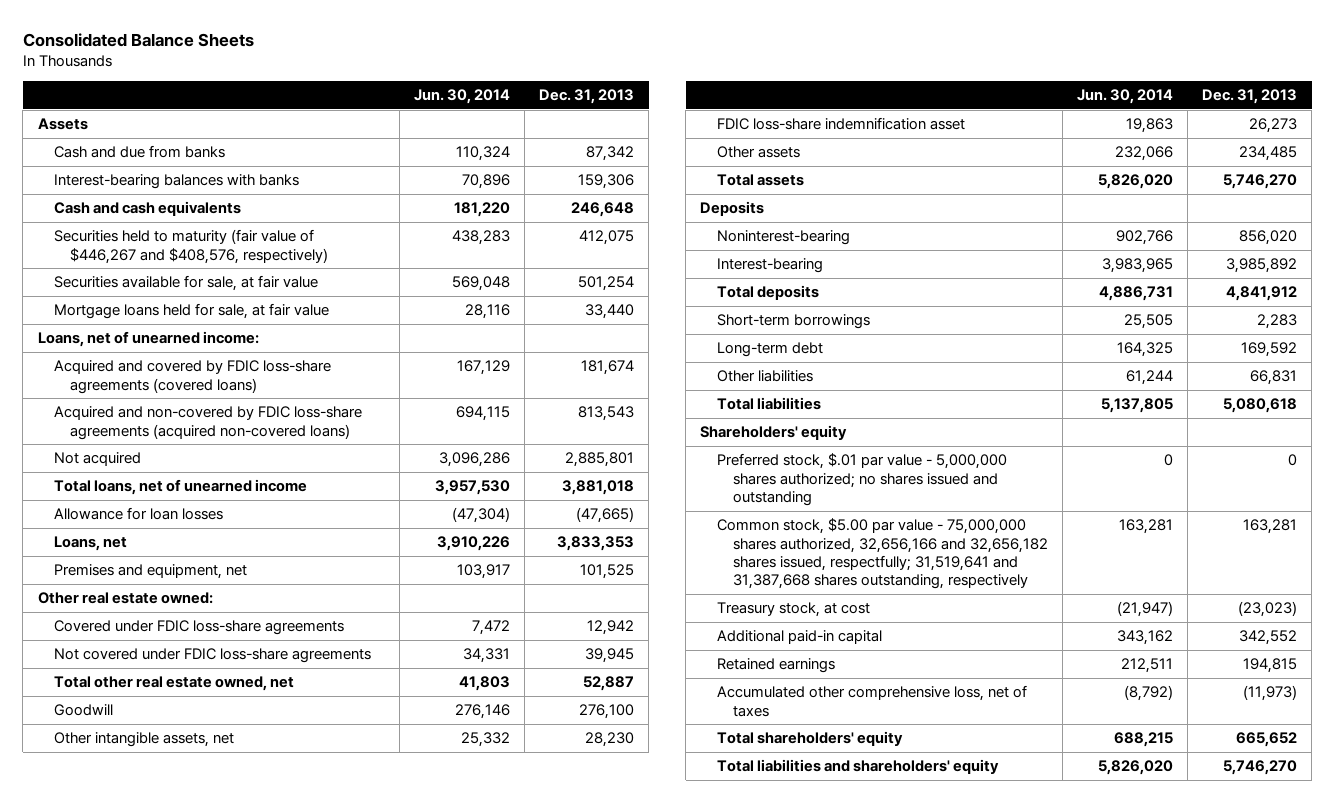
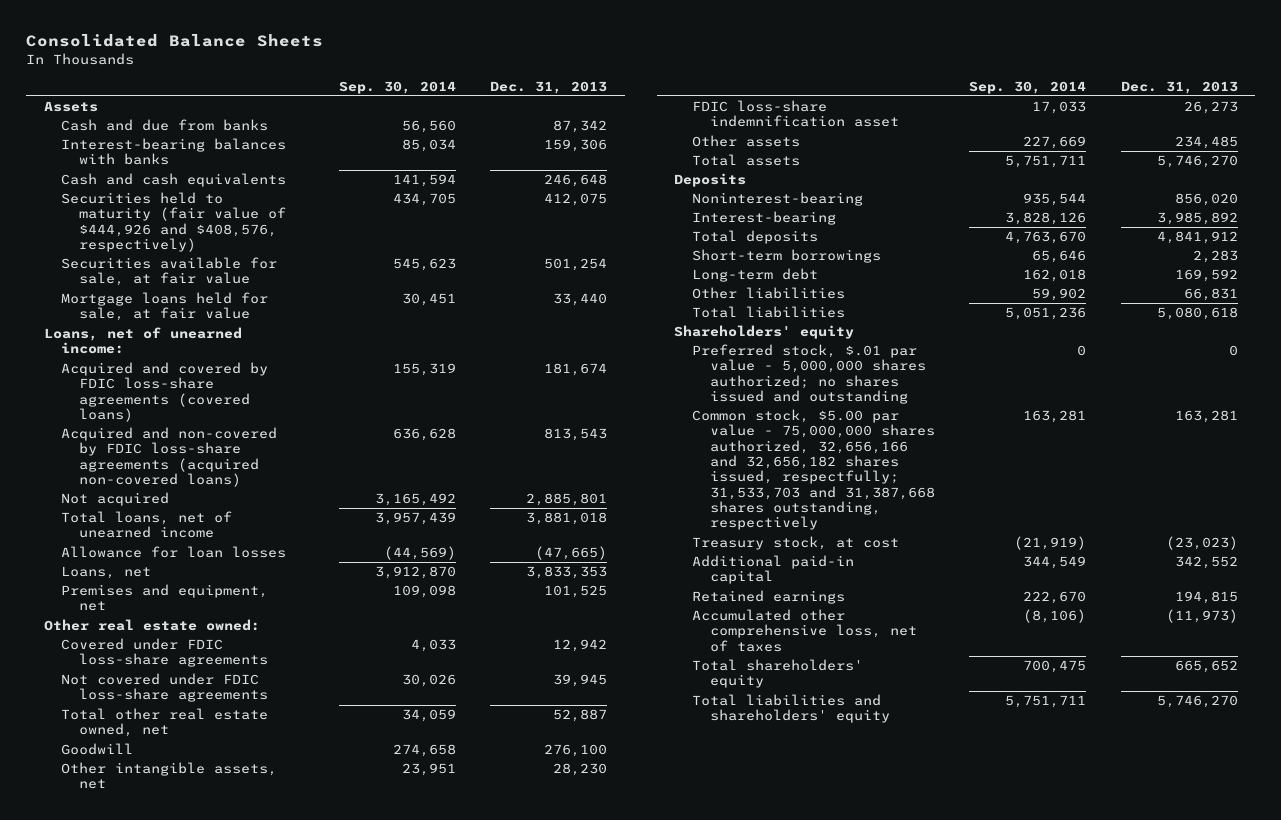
[414,88,511,104] Jun. 30, 2014 -> none
none -> [338,80,456,94] Sep. 30, 2014
[53,229,329,264] Securities held to maturity (fair value of $446,267 and $408,576, respectively) -> [61,192,287,253] Securities held to maturity (fair value of $444,926 and $408,576, respectively)
[716,518,1048,590] Common stock, $5.00 par value - 75,000,000 shares authorized, 32,656,166 and 32,656,182 shares issued, respectfully; 31,519,641 and 31,387,668 shares outstanding, respectively -> [691,409,935,531] Common stock, $5.00 par value - 75,000,000 shares authorized, 32,656,166 and 32,656,182 shares issued, respectfully; 31,533,703 and 31,387,668 shares outstanding, respectively

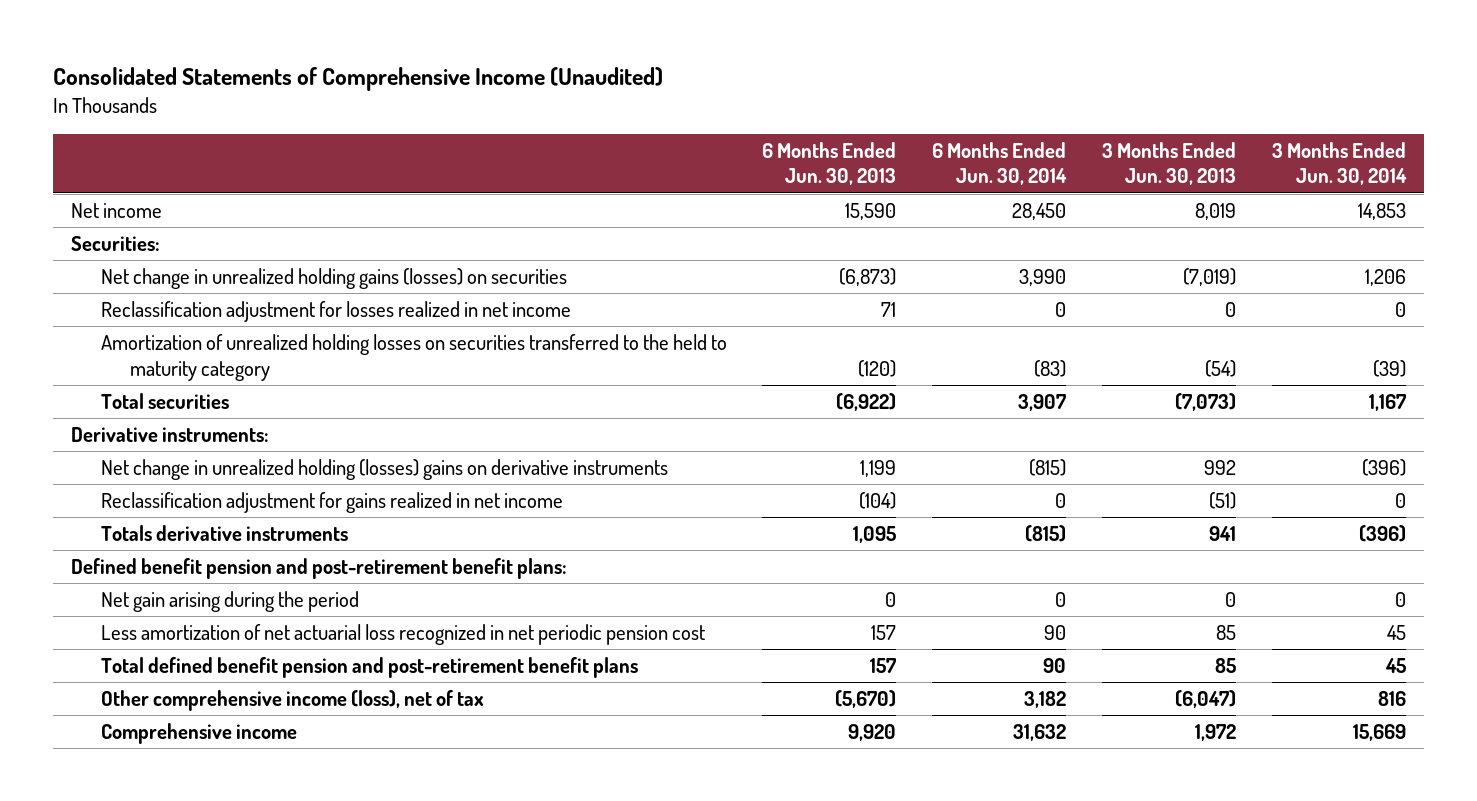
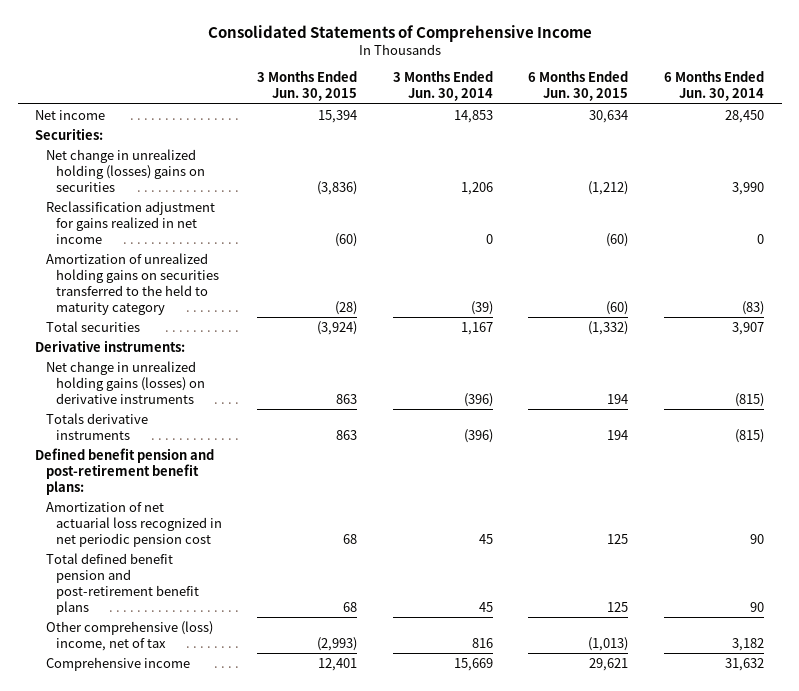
[53,67,664,92] Consolidated Statements of Comprehensive Income (Unaudited) -> [207,24,592,42] Consolidated Statements of Comprehensive Income
[762,141,897,186] 6 Months Ended Jun. 30, 2013 -> none
[1102,141,1237,186] 3 Months Ended Jun. 30, 2013 -> none
none -> [257,71,358,102] 3 Months Ended Jun. 30, 2015
none -> [528,71,629,102] 6 Months Ended Jun. 30, 2015
[100,301,571,323] Reclassification adjustment for losses realized in net income -> none
[100,268,567,290] Net change in unrealized holding gains (losses) on securities -> [45,148,205,192] Net change in unrealized holding (losses) gains on securities
[100,492,563,514] Reclassification adjustment for gains realized in net income -> [45,200,215,244] Reclassification adjustment for gains realized in net income
[100,334,727,381] Amortization of unrealized holding losses on securities transferred to the held to maturity category -> [45,252,219,315] Amortization of unrealized holding gains on securities transferred to the held to maturity category
[100,459,668,481] Net change in unrealized holding (losses) gains on derivative instruments -> [45,360,205,404] Net change in unrealized holding gains (losses) on derivative instruments
[100,591,359,613] Net gain arising during the period -> none
[100,624,705,646] Less amortization of net actuarial loss recognized in net periodic pension cost -> [45,501,222,547] Amortization of net actuarial loss recognized in net periodic pension cost
[100,690,484,712] Other comprehensive income (loss), net of tax -> [45,620,213,651] Other comprehensive (loss) income, net of tax

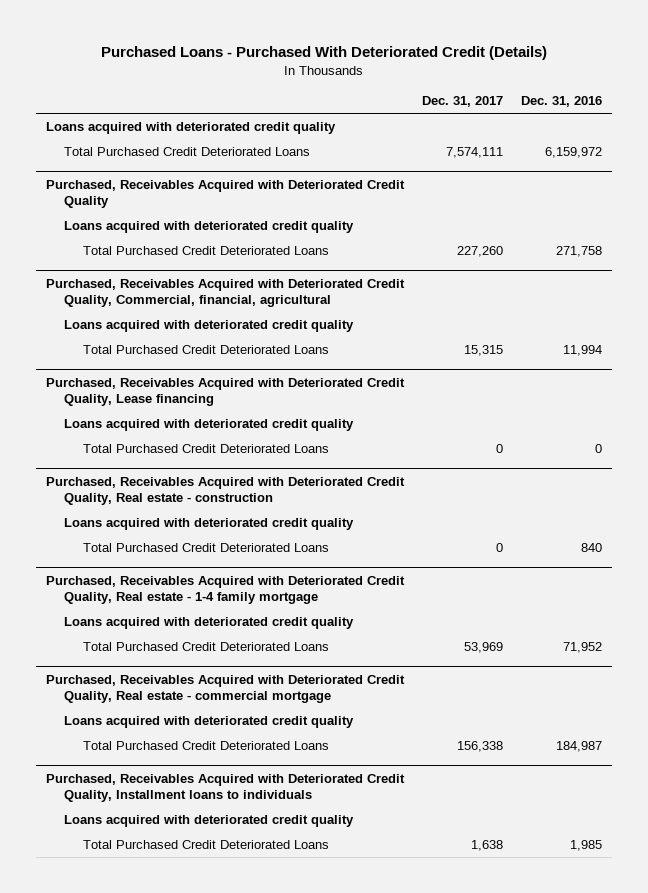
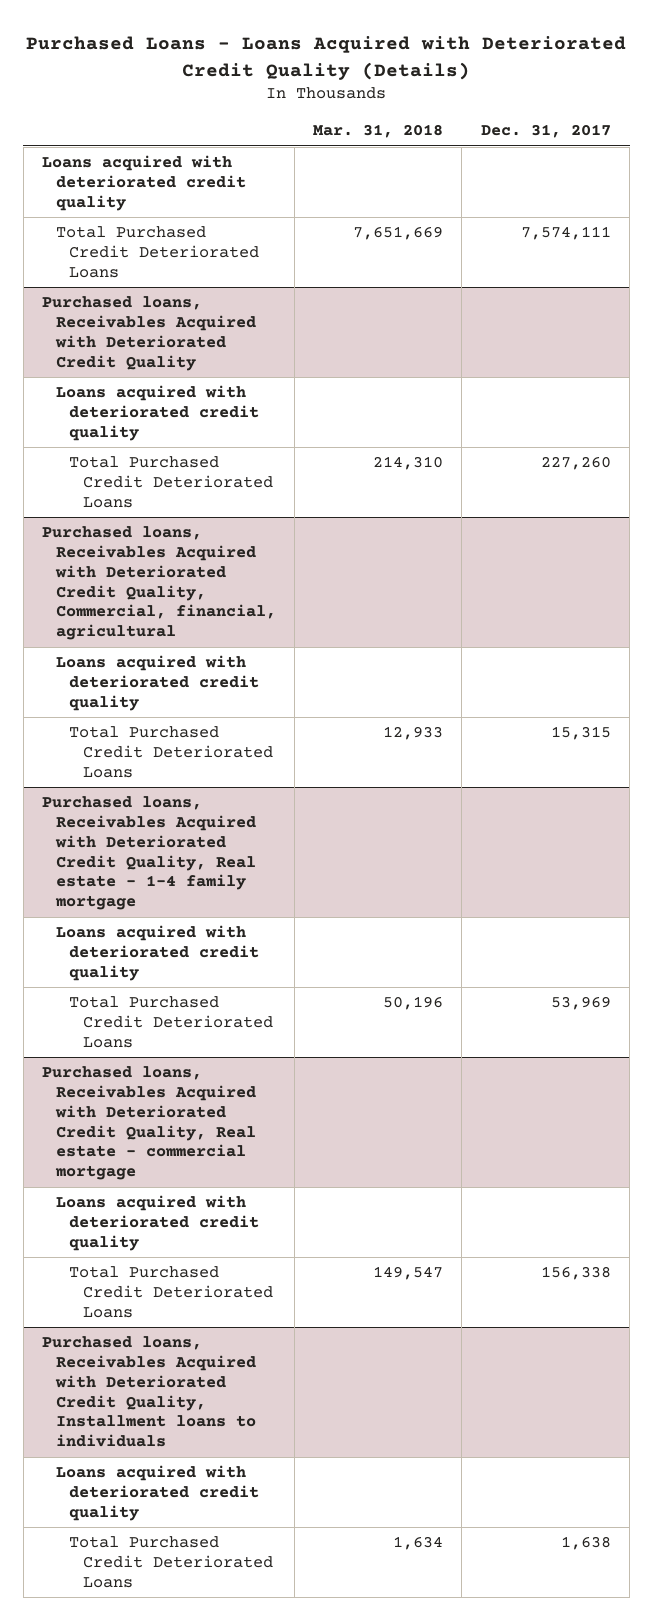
[101,46,548,61] Purchased Loans - Purchased With Deteriorated Credit (Details) -> [26,36,627,80] Purchased Loans - Loans Acquired with Deteriorated Credit Quality (Details)
[521,96,603,108] Dec. 31, 2016 -> none
none -> [313,124,444,139] Mar. 31, 2018
[45,179,405,208] Purchased, Receivables Acquired with Deteriorated Credit Quality -> [41,296,256,371] Purchased loans, Receivables Acquired with Deteriorated Credit Quality
[45,278,405,307] Purchased, Receivables Acquired with Deteriorated Credit Quality, Commercial, financial, agricultural -> [41,526,276,641] Purchased loans, Receivables Acquired with Deteriorated Credit Quality, Commercial, financial, agricultural
[45,377,405,406] Purchased, Receivables Acquired with Deteriorated Credit Quality, Lease financing -> none
[64,419,355,432] Loans acquired with deteriorated credit quality -> none
[82,444,329,454] Total Purchased Credit Deteriorated Loans -> none
[45,476,405,505] Purchased, Receivables Acquired with Deteriorated Credit Quality, Real estate - construction -> none
[64,518,355,531] Loans acquired with deteriorated credit quality -> none
[82,543,329,553] Total Purchased Credit Deteriorated Loans -> none
[45,575,405,604] Purchased, Receivables Acquired with Deteriorated Credit Quality, Real estate - 1-4 family mortgage -> [41,796,256,911] Purchased loans, Receivables Acquired with Deteriorated Credit Quality, Real estate - 1-4 family mortgage
[45,674,405,703] Purchased, Receivables Acquired with Deteriorated Credit Quality, Real estate - commercial mortgage -> [41,1066,256,1181] Purchased loans, Receivables Acquired with Deteriorated Credit Quality, Real estate - commercial mortgage
[45,773,405,802] Purchased, Receivables Acquired with Deteriorated Credit Quality, Installment loans to individuals -> [41,1336,256,1448] Purchased loans, Receivables Acquired with Deteriorated Credit Quality, Installment loans to individuals

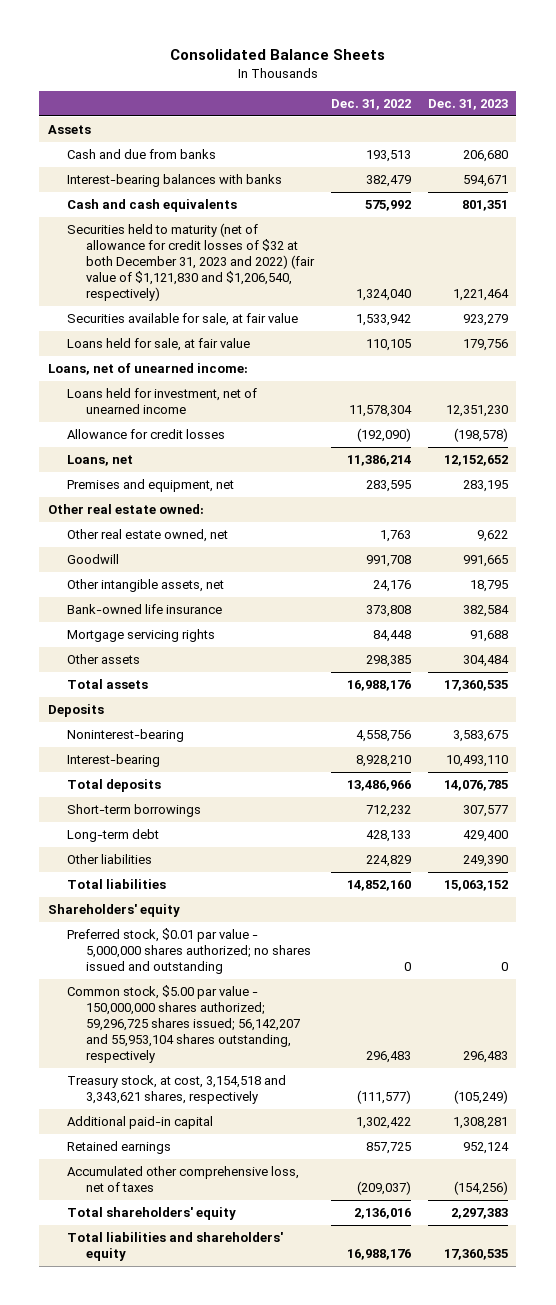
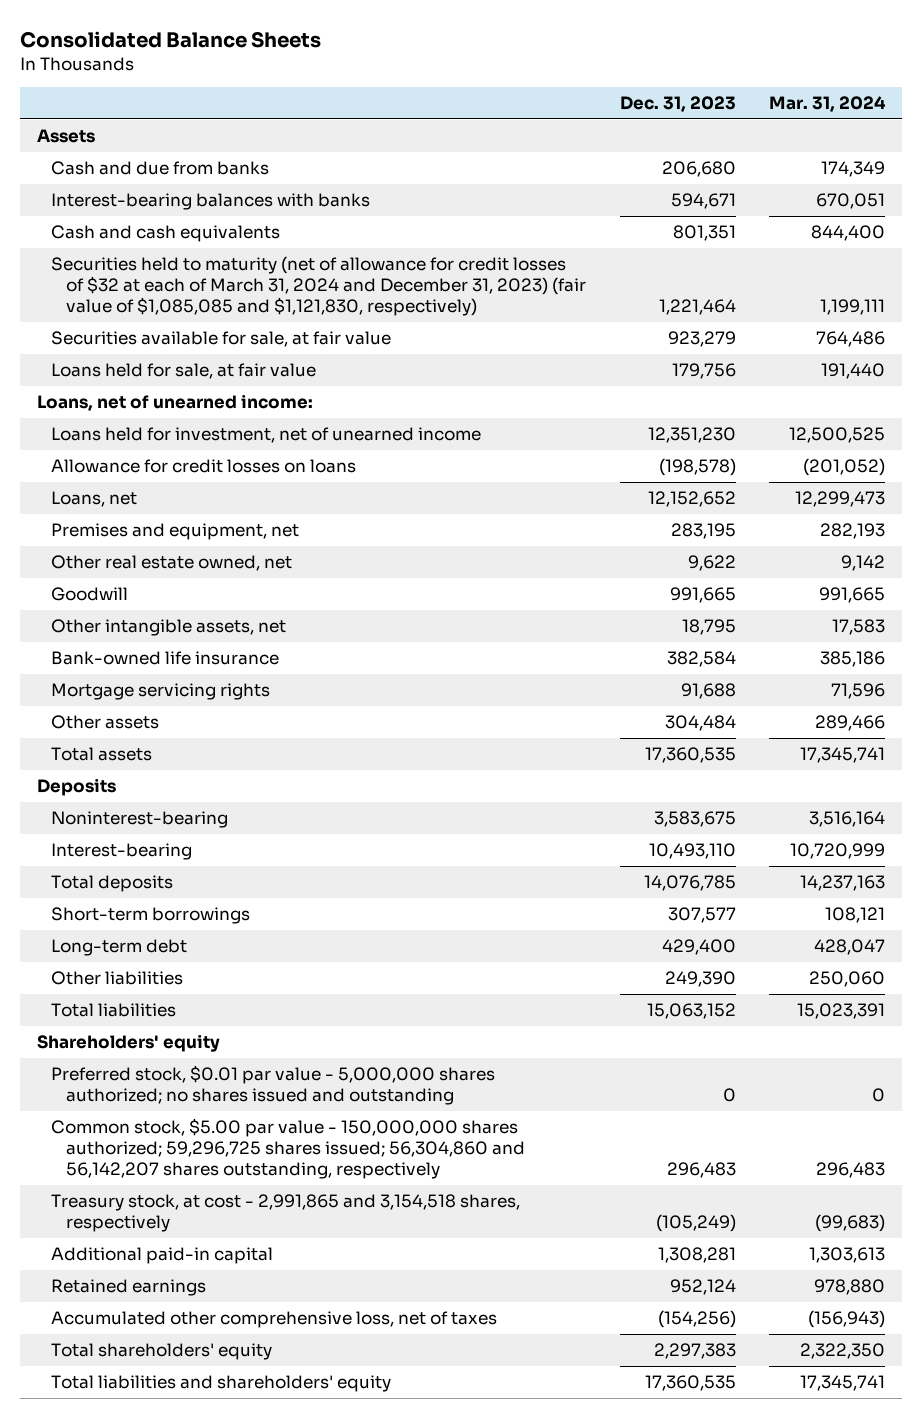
[331,99,412,111] Dec. 31, 2022 -> none
none -> [769,96,887,113] Mar. 31, 2024
[67,223,316,301] Securities held to maturity (net of allowance for credit losses of $32 at both December 31, 2023 and 2022) (fair value of $1,121,830 and $1,206,540, respectively) -> [51,256,587,317] Securities held to maturity (net of allowance for credit losses of $32 at each of March 31, 2024 and December 31, 2023) (fair value of $1,085,085 and $1,121,830, respectively)
[67,429,226,440] Allowance for credit losses -> [51,459,357,474] Allowance for credit losses on loans
[47,504,204,515] Other real estate owned: -> none
[67,985,301,1063] Common stock, $5.00 par value - 150,000,000 shares authorized; 59,296,725 shares issued; 56,142,207 and 55,953,104 shares outstanding, respectively -> [51,1118,526,1180] Common stock, $5.00 par value - 150,000,000 shares authorized; 59,296,725 shares issued; 56,304,860 and 56,142,207 shares outstanding, respectively
[67,1075,287,1105] Treasury stock, at cost, 3,154,518 and 3,343,621 shares, respectively -> [51,1194,521,1233] Treasury stock, at cost - 2,991,865 and 3,154,518 shares, respectively

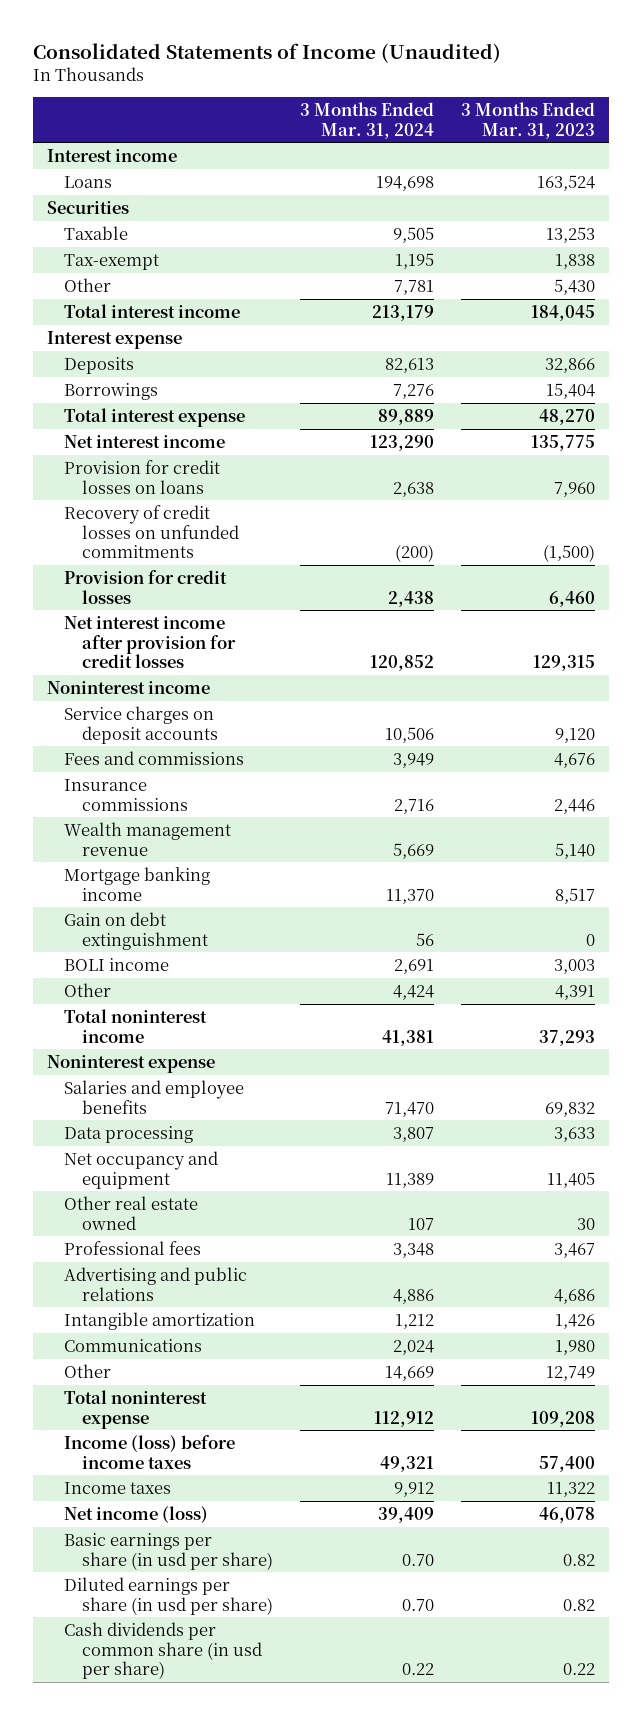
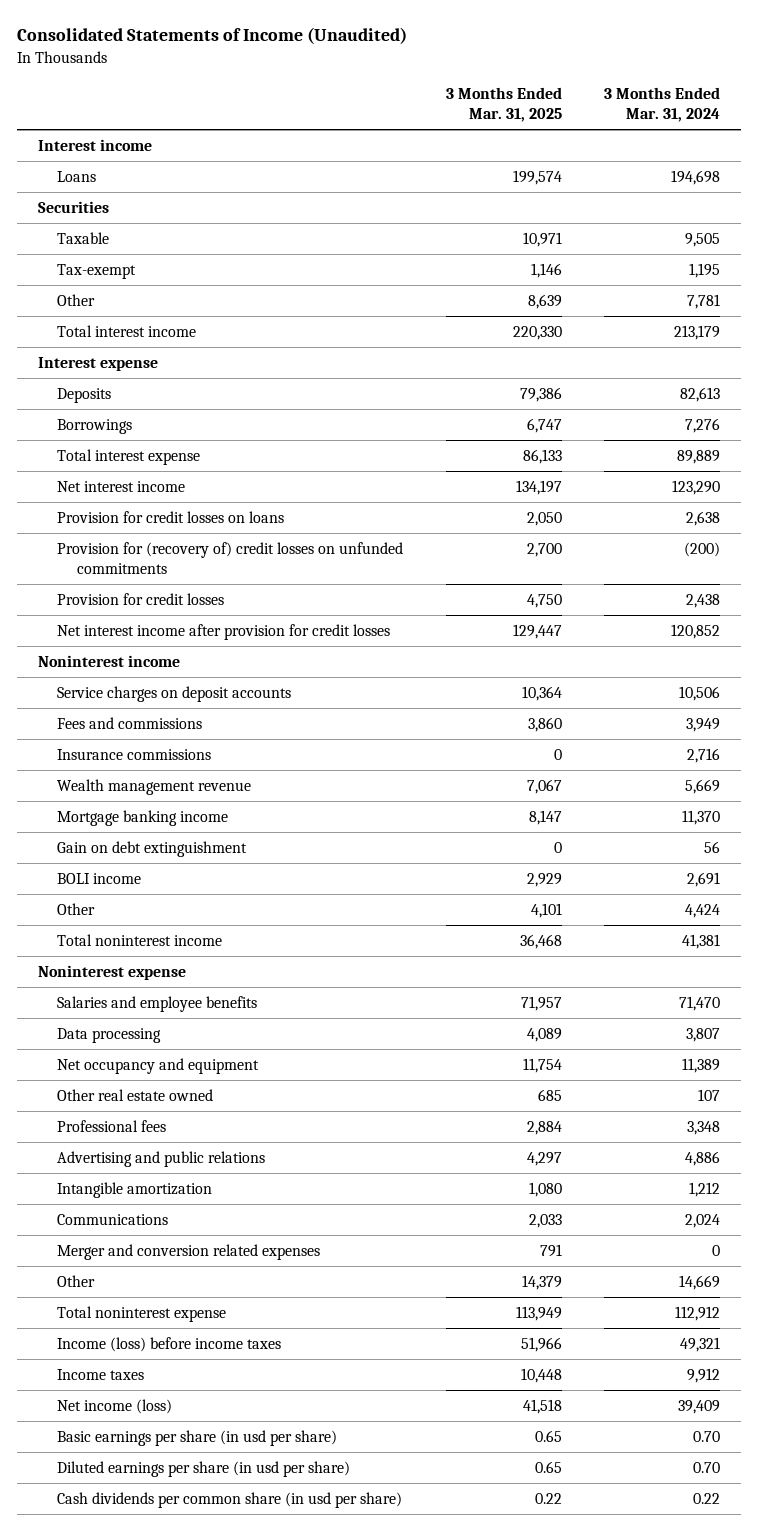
[461,101,596,139] 3 Months Ended Mar. 31, 2023 -> none
none -> [445,87,562,123] 3 Months Ended Mar. 31, 2025
[64,504,240,559] Recovery of credit losses on unfunded commitments -> [57,541,404,574] Provision for (recovery of) credit losses on unfunded commitments
none -> [57,1243,321,1260] Merger and conversion related expenses

